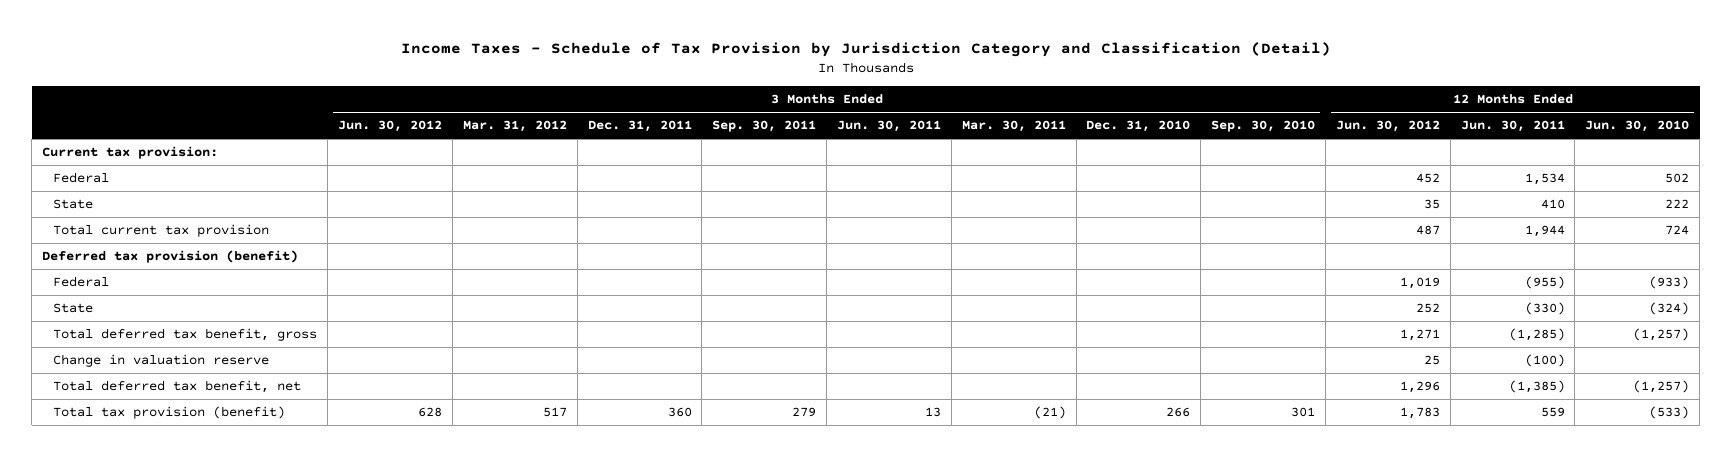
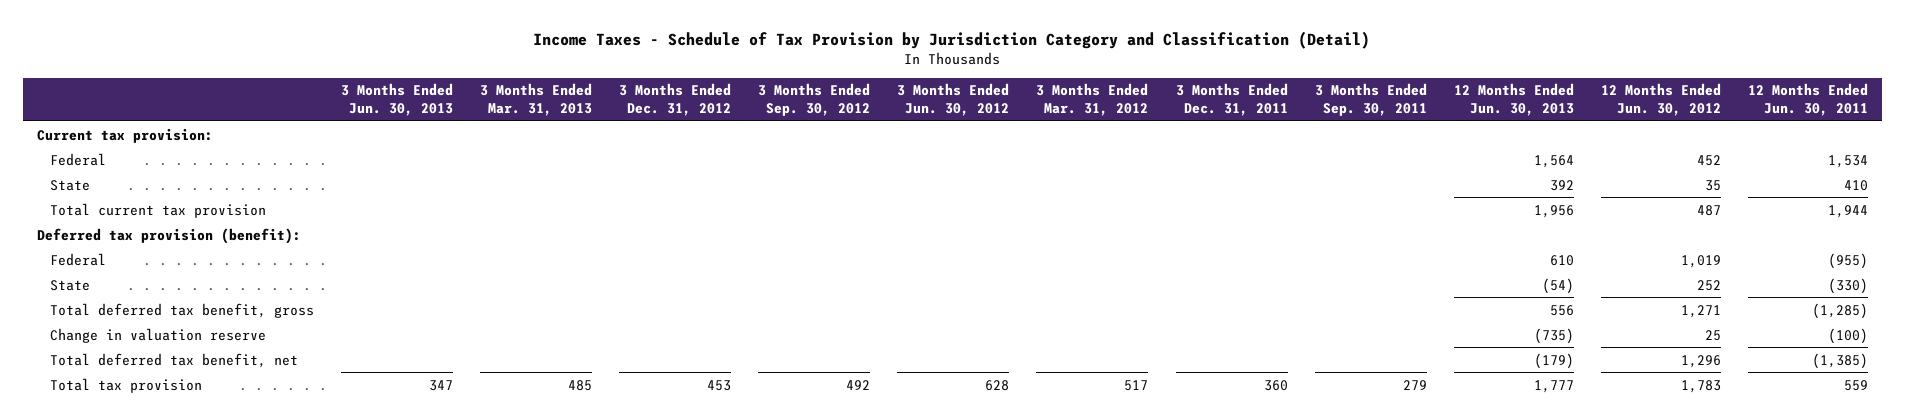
[837,120,942,133] Jun. 30, 2011 -> none
[961,120,1066,133] Mar. 30, 2011 -> none
[1086,120,1191,133] Dec. 31, 2010 -> none
[1211,120,1316,133] Sep. 30, 2010 -> none
[1585,120,1690,133] Jun. 30, 2010 -> none
none -> [340,83,453,117] 3 Months Ended Jun. 30, 2013
none -> [479,83,592,117] 3 Months Ended Mar. 31, 2013
none -> [619,83,732,117] 3 Months Ended Dec. 31, 2012
none -> [758,83,871,117] 3 Months Ended Sep. 30, 2012
none -> [1453,83,1574,117] 12 Months Ended Jun. 30, 2013
[42,250,299,264] Deferred tax provision (benefit) -> [36,227,301,244] Deferred tax provision (benefit):
[53,406,286,420] Total tax provision (benefit) -> [49,377,202,393] Total tax provision

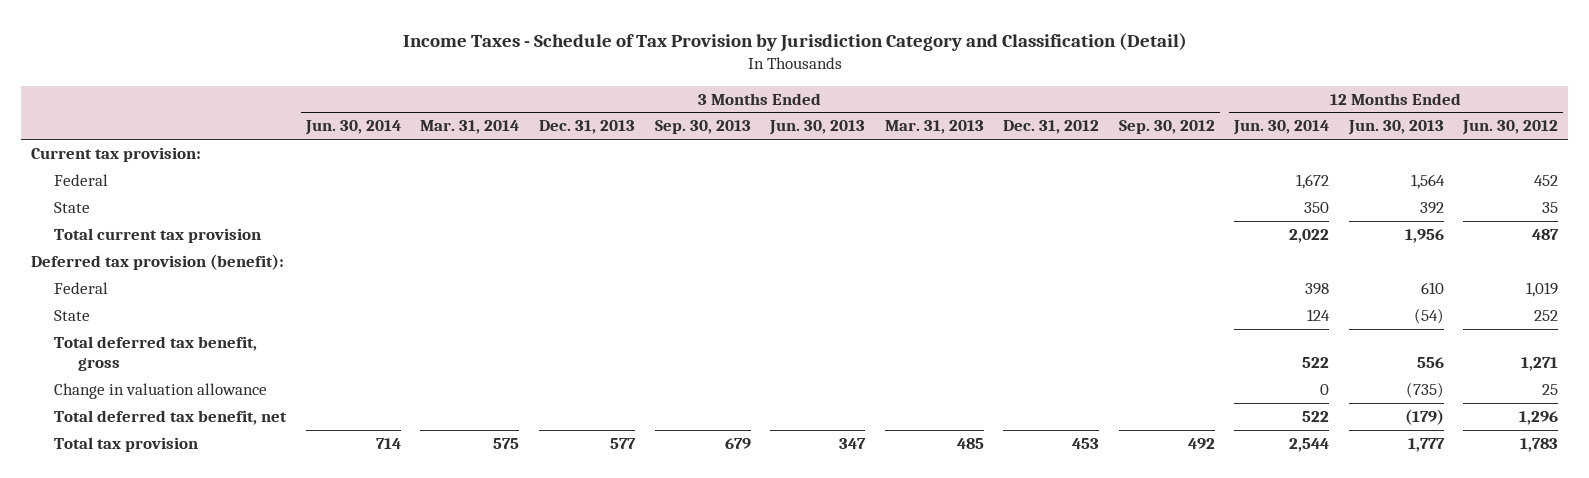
[897,83,1010,117] 3 Months Ended Jun. 30, 2012 -> none
[1036,83,1149,117] 3 Months Ended Mar. 31, 2012 -> none
[1175,83,1288,117] 3 Months Ended Dec. 31, 2011 -> none
[1314,83,1427,117] 3 Months Ended Sep. 30, 2011 -> none
[1748,83,1869,117] 12 Months Ended Jun. 30, 2011 -> none
none -> [304,120,401,136] Jun. 30, 2014
none -> [420,120,520,135] Mar. 31, 2014
none -> [539,120,636,135] Dec. 31, 2013
none -> [654,120,751,135] Sep. 30, 2013
none -> [1233,120,1330,136] Jun. 30, 2014
[49,327,266,343] Change in valuation reserve -> [54,383,268,400] Change in valuation allowance

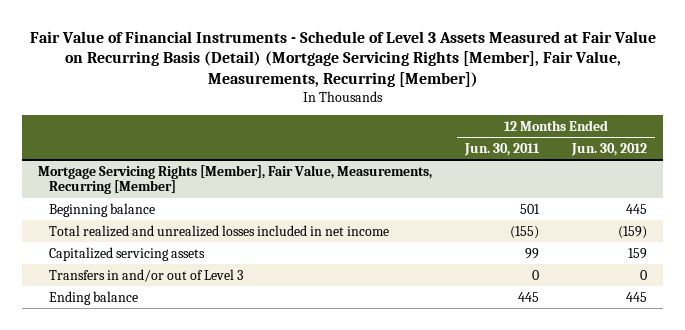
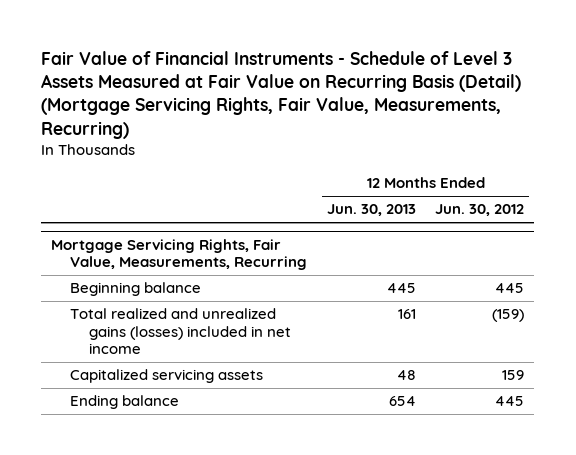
[29,30,656,87] Fair Value of Financial Instruments - Schedule of Level 3 Assets Measured at Fair Value on Recurring Basis (Detail) (Mortgage Servicing Rights [Member], Fair Value, Measurements, Recurring [Member]) -> [41,50,522,139] Fair Value of Financial Instruments - Schedule of Level 3 Assets Measured at Fair Value on Recurring Basis (Detail) (Mortgage Servicing Rights, Fair Value, Measurements, Recurring)
[464,142,541,156] Jun. 30, 2011 -> none
none -> [326,204,416,217] Jun. 30, 2013
[38,164,433,195] Mortgage Servicing Rights [Member], Fair Value, Measurements, Recurring [Member] -> [51,239,308,271] Mortgage Servicing Rights, Fair Value, Measurements, Recurring
[48,224,389,237] Total realized and unrealized losses included in net income -> [70,308,292,355] Total realized and unrealized gains (losses) included in net income
[48,268,243,282] Transfers in and/or out of Level 3 -> none

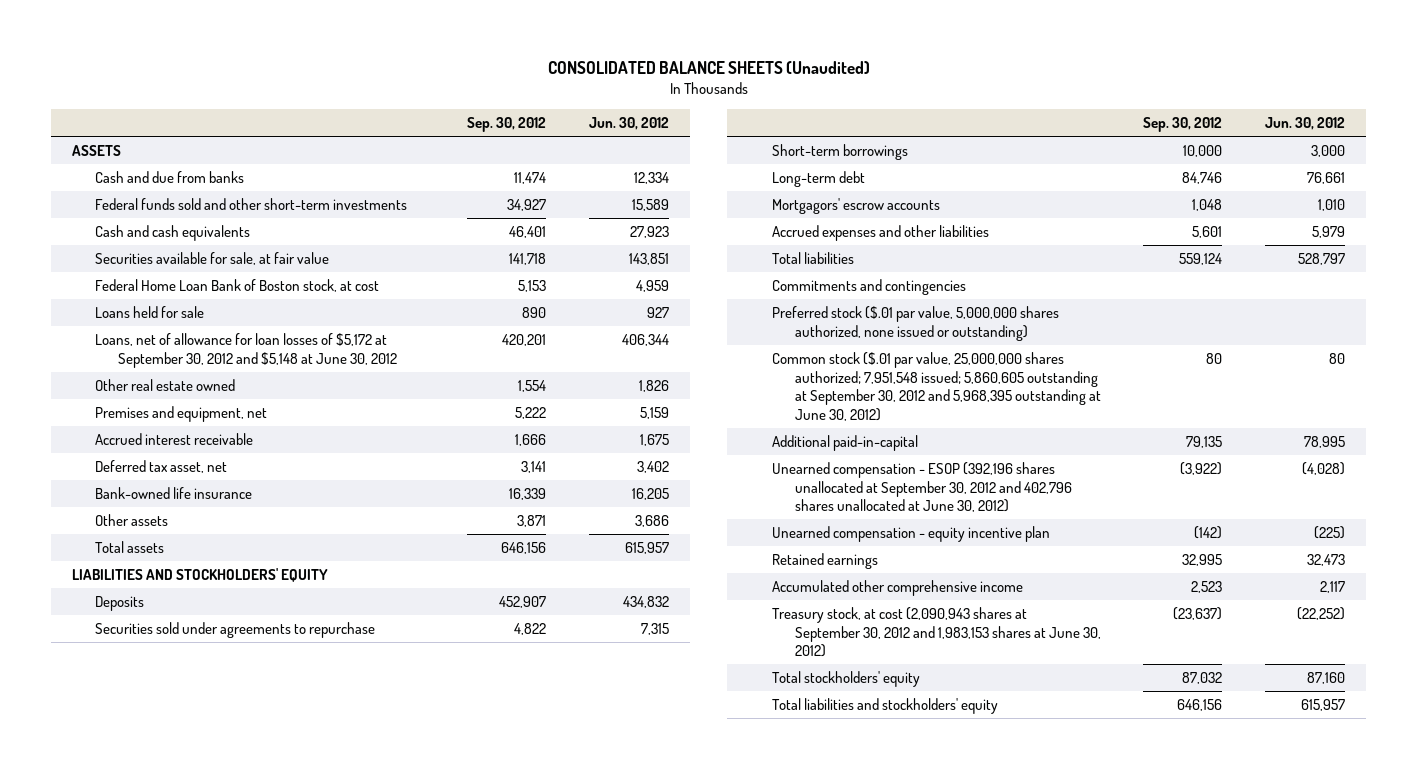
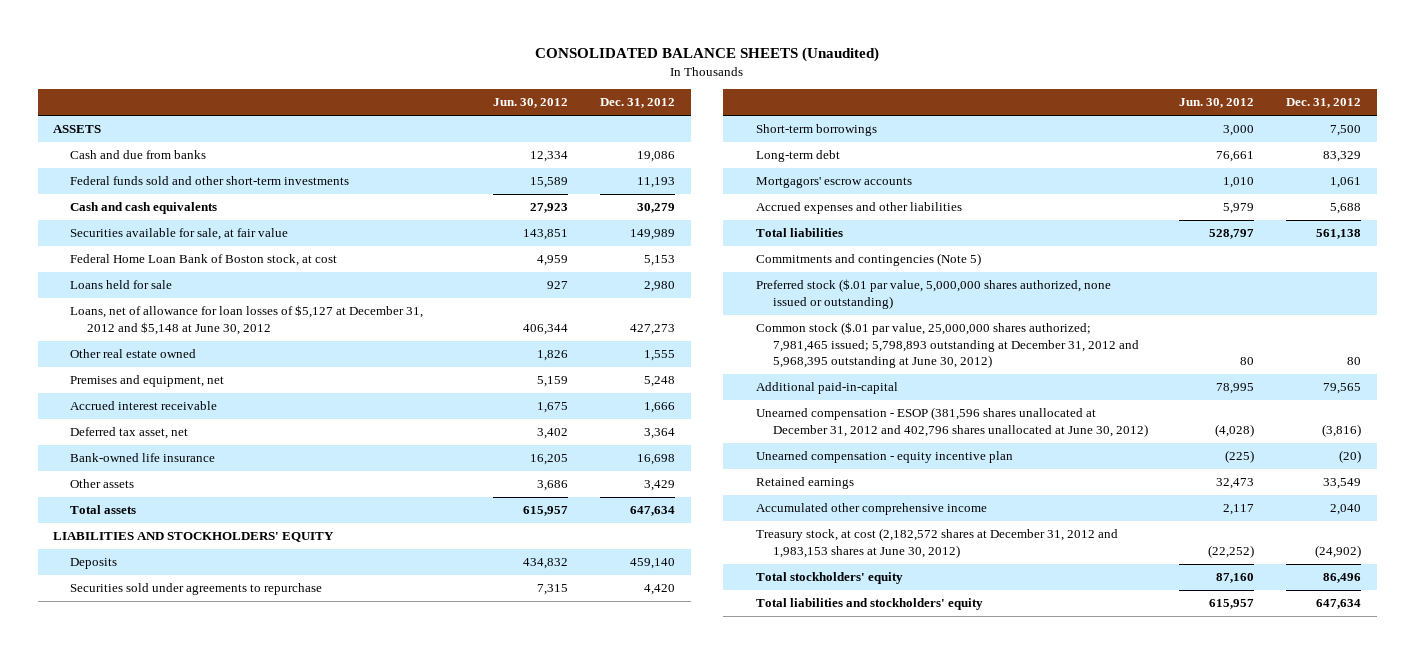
[467,117,547,133] Sep. 30, 2012 -> none
none -> [599,98,675,109] Dec. 31, 2012
[95,333,398,368] Loans, net of allowance for loan losses of $5,172 at September 30, 2012 and $5,148 at June 30, 2012 -> [70,305,424,335] Loans, net of allowance for loan losses of $5,127 at December 31, 2012 and $5,148 at June 30, 2012
[771,279,966,296] Commitments and contingencies -> [755,253,981,267] Commitments and contingencies (Note 5)
[771,352,1101,421] Common stock ($.01 par value, 25,000,000 shares authorized; 7,951,548 issued; 5,860,605 outstanding at September 30, 2012 and 5,968,395 outstanding at June 30, 2012) -> [755,322,1139,369] Common stock ($.01 par value, 25,000,000 shares authorized; 7,981,465 issued; 5,798,893 outstanding at December 31, 2012 and 5,968,395 outstanding at June 30, 2012)
[771,462,1072,513] Unearned compensation - ESOP (392,196 shares unallocated at September 30, 2012 and 402,796 shares unallocated at June 30, 2012) -> [755,407,1148,437] Unearned compensation - ESOP (381,596 shares unallocated at December 31, 2012 and 402,796 shares unallocated at June 30, 2012)
[771,607,1101,658] Treasury stock, at cost (2,090,943 shares at September 30, 2012 and 1,983,153 shares at June 30, 2012) -> [755,528,1118,558] Treasury stock, at cost (2,182,572 shares at December 31, 2012 and 1,983,153 shares at June 30, 2012)

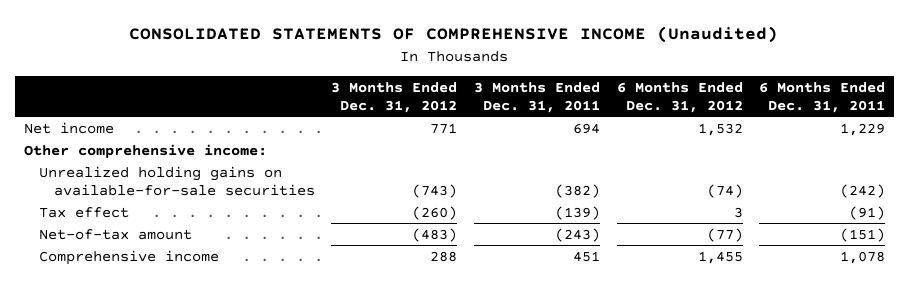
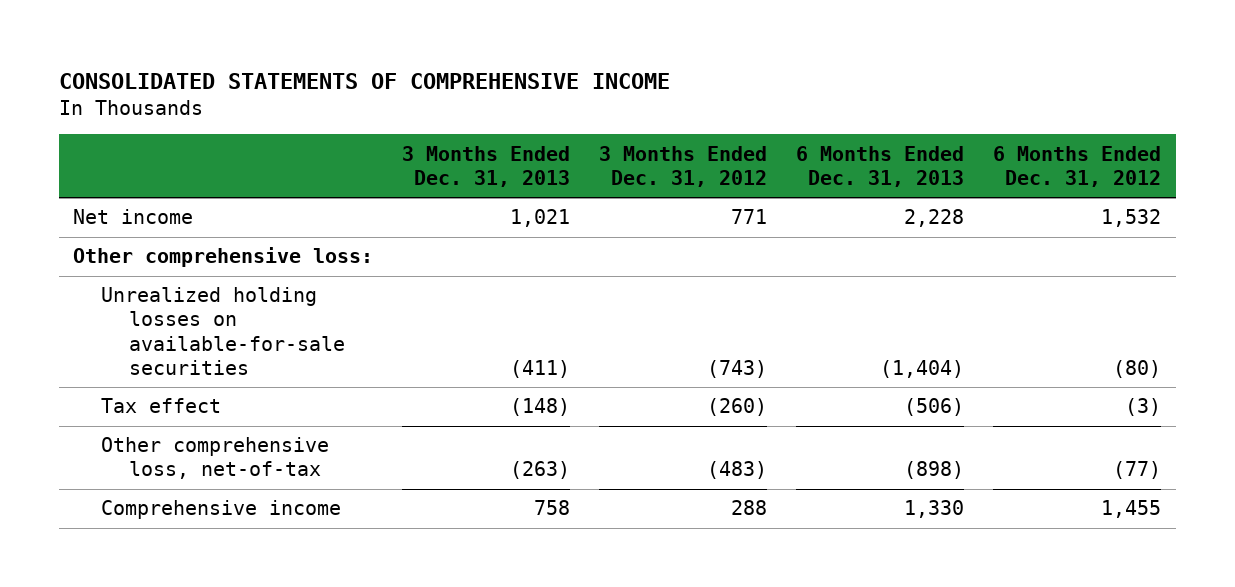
[129,26,779,44] CONSOLIDATED STATEMENTS OF COMPREHENSIVE INCOME (Unaudited) -> [59,72,671,89] CONSOLIDATED STATEMENTS OF COMPREHENSIVE INCOME
[474,81,601,113] 3 Months Ended Dec. 31, 2011 -> none
[759,81,886,113] 6 Months Ended Dec. 31, 2011 -> none
none -> [402,145,571,187] 3 Months Ended Dec. 31, 2013
none -> [796,145,965,187] 6 Months Ended Dec. 31, 2013
[23,143,267,158] Other comprehensive income: -> [73,247,374,268] Other comprehensive loss:
[38,165,315,196] Unrealized holding gains on available-for-sale securities -> [101,287,346,375] Unrealized holding losses on available-for-sale securities
[706,183,743,198] (74) -> [1113,359,1162,378] (80)
[733,206,743,218] 3 -> [1125,398,1162,417] (3)
[38,228,192,240] Net-of-tax amount -> [101,437,330,480] Other comprehensive loss, net-of-tax

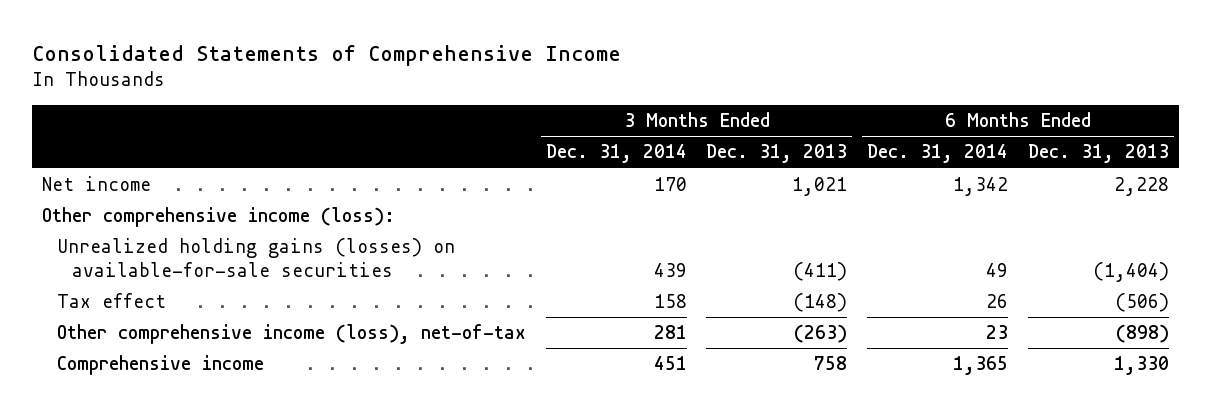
[59,72,671,89] CONSOLIDATED STATEMENTS OF COMPREHENSIVE INCOME -> [31,44,621,66] Consolidated Statements of Comprehensive Income
[599,145,768,187] 3 Months Ended Dec. 31, 2012 -> none
[993,145,1162,187] 6 Months Ended Dec. 31, 2012 -> none
none -> [545,144,687,164] Dec. 31, 2014
none -> [867,144,1009,164] Dec. 31, 2014
[73,247,374,268] Other comprehensive loss: -> [41,207,395,228] Other comprehensive income (loss):
[101,287,346,375] Unrealized holding losses on available-for-sale securities -> [56,238,455,277] Unrealized holding gains (losses) on available-for-sale securities
[101,437,330,480] Other comprehensive loss, net-of-tax -> [56,324,526,345] Other comprehensive income (loss), net-of-tax

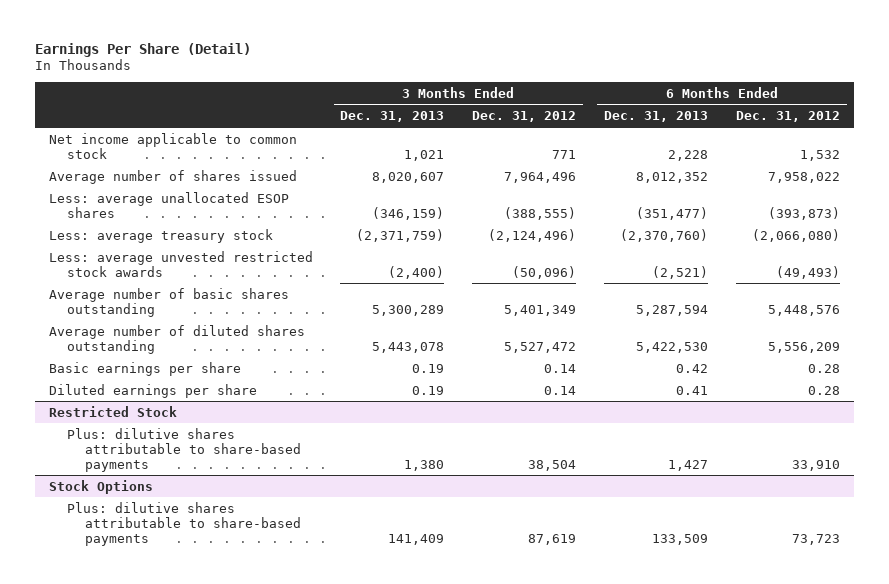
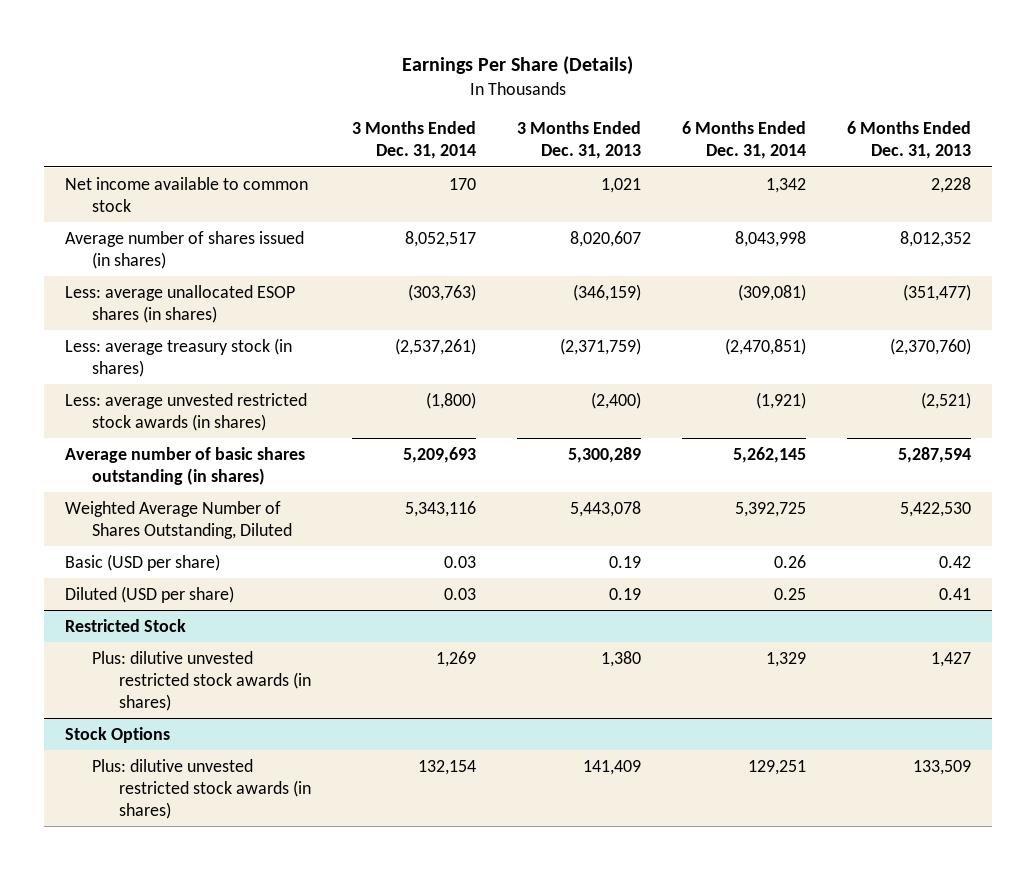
[34,42,251,57] Earnings Per Share (Detail) -> [401,56,633,76] Earnings Per Share (Details)
[472,111,577,123] Dec. 31, 2012 -> none
[736,111,841,123] Dec. 31, 2012 -> none
none -> [352,121,477,160] 3 Months Ended Dec. 31, 2014
none -> [682,121,807,160] 6 Months Ended Dec. 31, 2014
[48,132,297,159] Net income applicable to common stock -> [64,176,308,212] Net income available to common stock
[48,169,297,184] Average number of shares issued -> [64,230,304,269] Average number of shares issued (in shares)
[48,191,289,218] Less: average unallocated ESOP shares -> [64,284,295,323] Less: average unallocated ESOP shares (in shares)
[48,228,273,243] Less: average treasury stock -> [64,337,292,377] Less: average treasury stock (in shares)
[48,250,313,277] Less: average unvested restricted stock awards -> [64,392,307,431] Less: average unvested restricted stock awards (in shares)
[48,287,289,317] Average number of basic shares outstanding -> [64,446,305,485] Average number of basic shares outstanding (in shares)
[48,324,305,354] Average number of diluted shares outstanding -> [64,500,292,539] Weighted Average Number of Shares Outstanding, Diluted
[48,361,241,376] Basic earnings per share -> [64,553,220,571] Basic (USD per share)
[48,383,257,398] Diluted earnings per share -> [64,585,234,603] Diluted (USD per share)
[66,427,301,472] Plus: dilutive shares attributable to share-based payments -> [91,650,312,711] Plus: dilutive unvested restricted stock awards (in shares)
[66,501,301,546] Plus: dilutive shares attributable to share-based payments -> [91,758,312,819] Plus: dilutive unvested restricted stock awards (in shares)

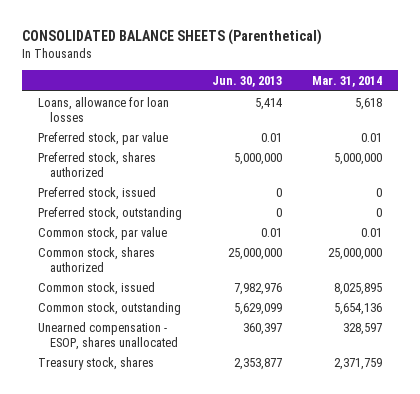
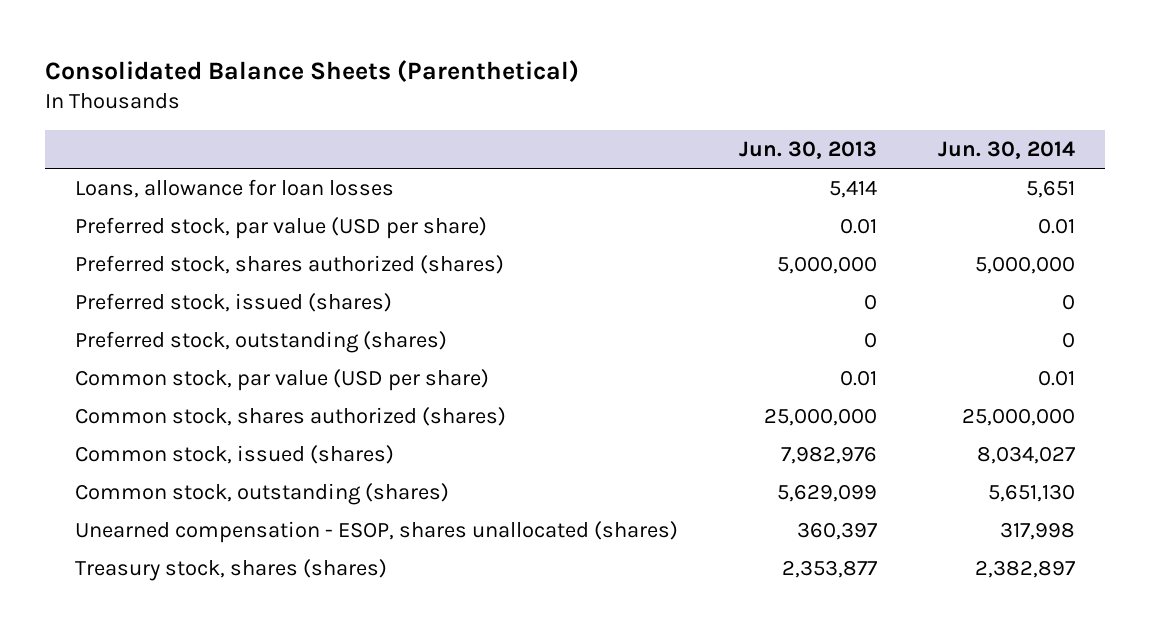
[22,29,323,46] CONSOLIDATED BALANCE SHEETS (Parenthetical) -> [44,59,579,82] Consolidated Balance Sheets (Parenthetical)
[312,75,383,87] Mar. 31, 2014 -> none
none -> [937,140,1075,159] Jun. 30, 2014
[37,131,168,145] Preferred stock, par value -> [75,216,488,239] Preferred stock, par value (USD per share)
[37,151,156,177] Preferred stock, shares authorized -> [75,254,505,274] Preferred stock, shares authorized (shares)
[37,186,156,200] Preferred stock, issued -> [75,292,393,312] Preferred stock, issued (shares)
[37,206,182,220] Preferred stock, outstanding -> [75,330,448,353] Preferred stock, outstanding (shares)
[37,226,167,240] Common stock, par value -> [75,368,490,391] Common stock, par value (USD per share)
[37,246,155,272] Common stock, shares authorized -> [75,406,507,426] Common stock, shares authorized (shares)
[37,281,155,295] Common stock, issued -> [75,444,395,464] Common stock, issued (shares)
[37,301,181,315] Common stock, outstanding -> [75,482,450,505] Common stock, outstanding (shares)
[37,321,178,350] Unearned compensation - ESOP, shares unallocated -> [75,520,679,543] Unearned compensation - ESOP, shares unallocated (shares)
[37,356,154,370] Treasury stock, shares -> [75,558,388,581] Treasury stock, shares (shares)

